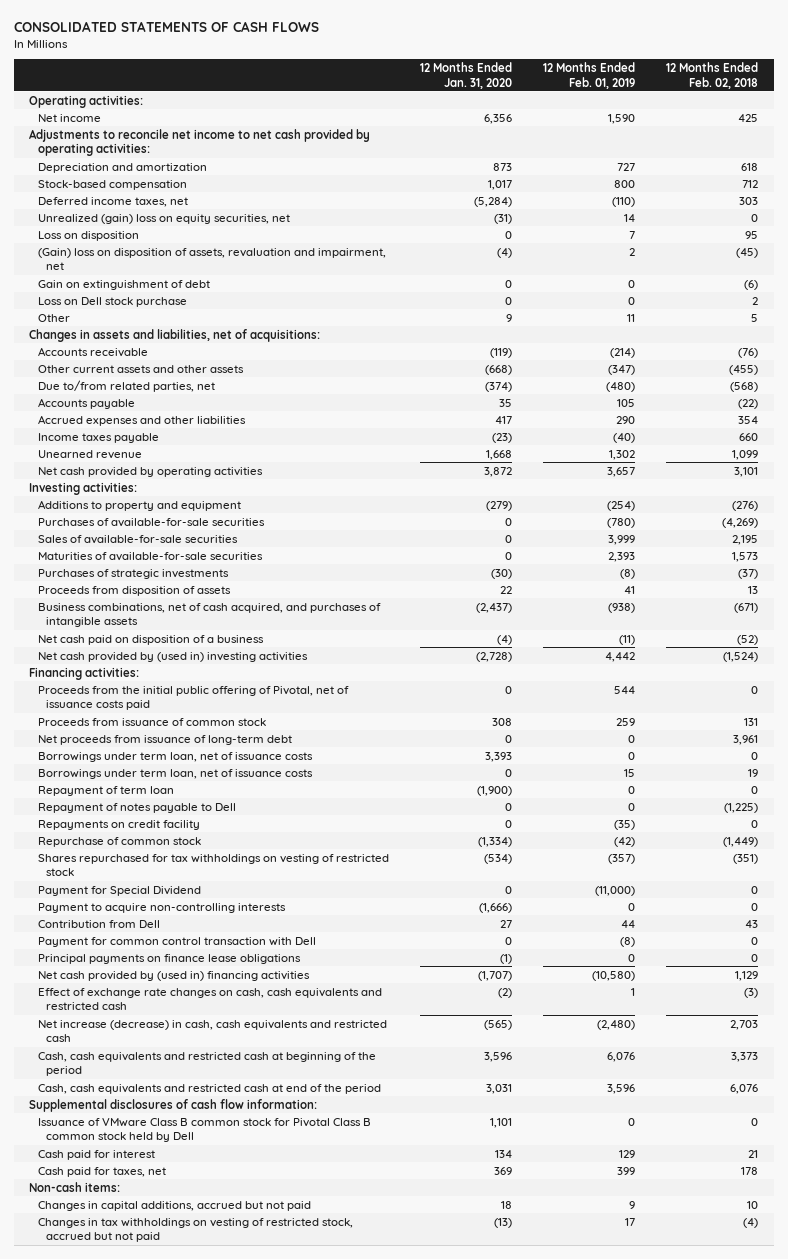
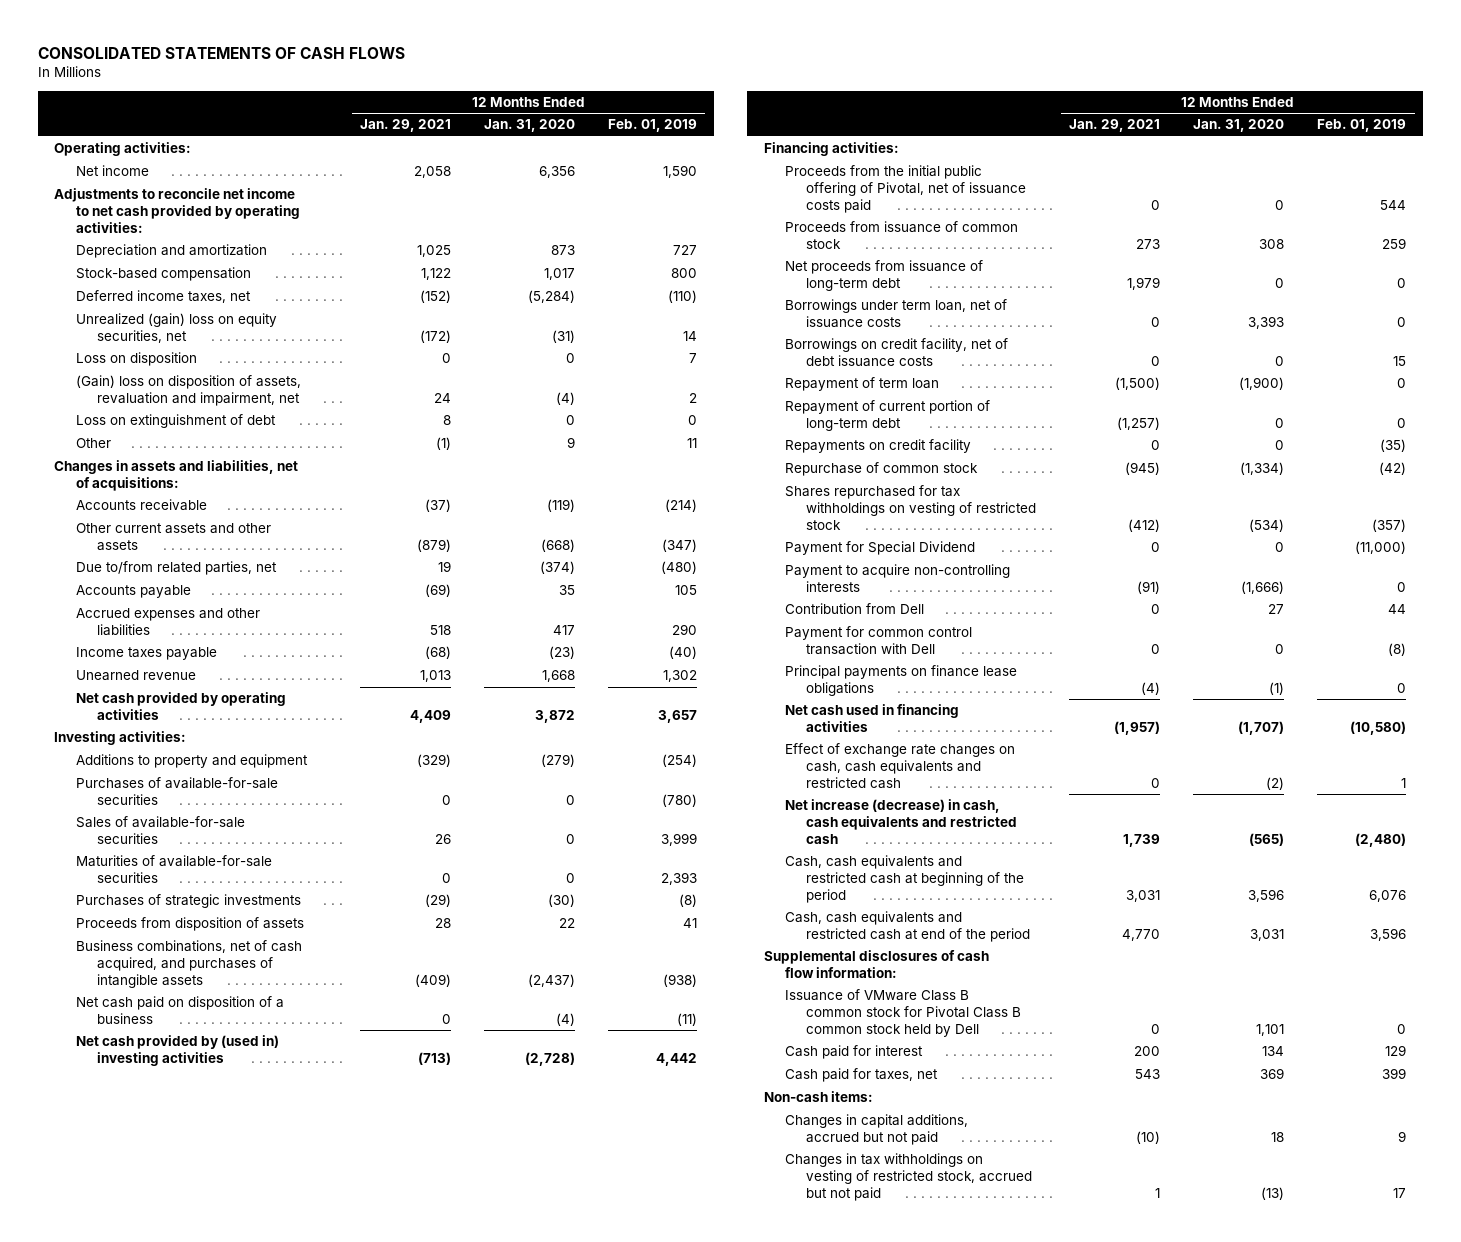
[666,62,759,89] 12 Months Ended Feb. 02, 2018 -> none
none -> [359,119,451,133] Jan. 29, 2021
[37,296,187,307] Loss on Dell stock purchase -> none
[37,279,210,290] Gain on extinguishment of debt -> [75,414,276,429] Loss on extinguishment of debt
[37,768,313,779] Borrowings under term loan, net of issuance costs -> none
none -> [785,338,1009,368] Borrowings on credit facility, net of debt issuance costs
[37,802,236,813] Repayment of notes payable to Dell -> none
none -> [785,400,991,432] Repayment of current portion of long-term debt
[37,970,310,981] Net cash provided by (used in) financing activities -> [785,704,960,733] Net cash used in financing activities

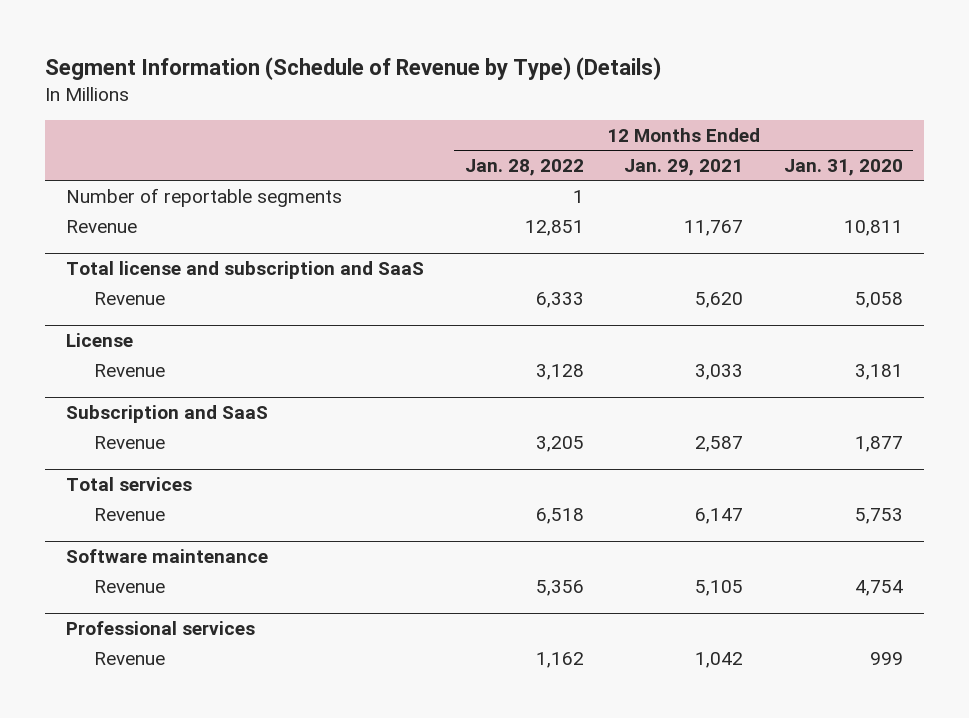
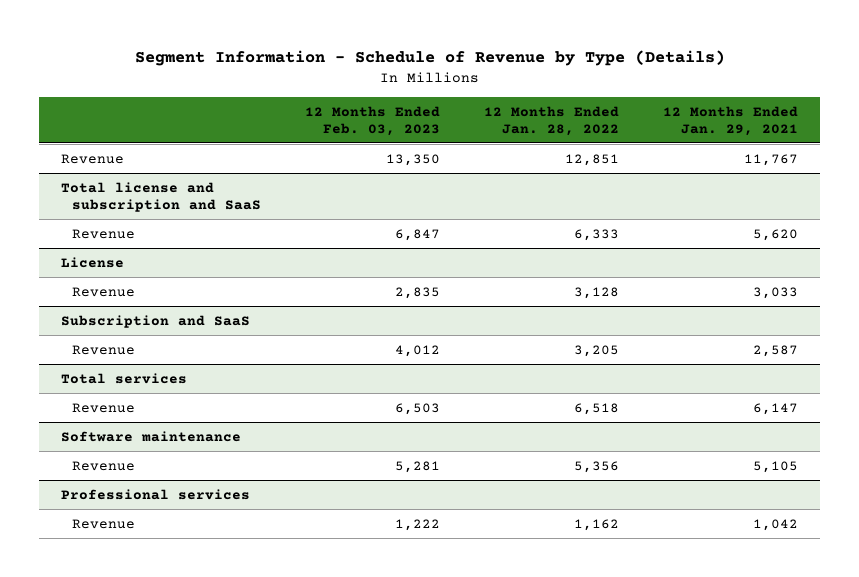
[45,57,662,81] Segment Information (Schedule of Revenue by Type) (Details) -> [134,50,725,67] Segment Information - Schedule of Revenue by Type (Details)
[784,159,904,177] Jan. 31, 2020 -> none
none -> [305,105,441,136] 12 Months Ended Feb. 03, 2023
[65,187,342,207] Number of reportable segments -> none

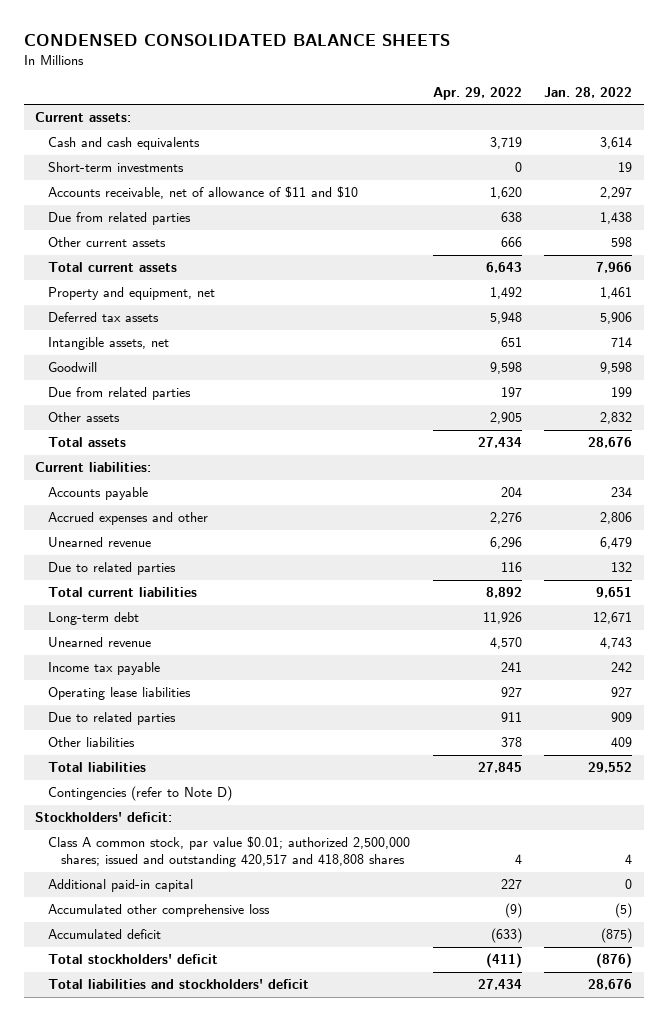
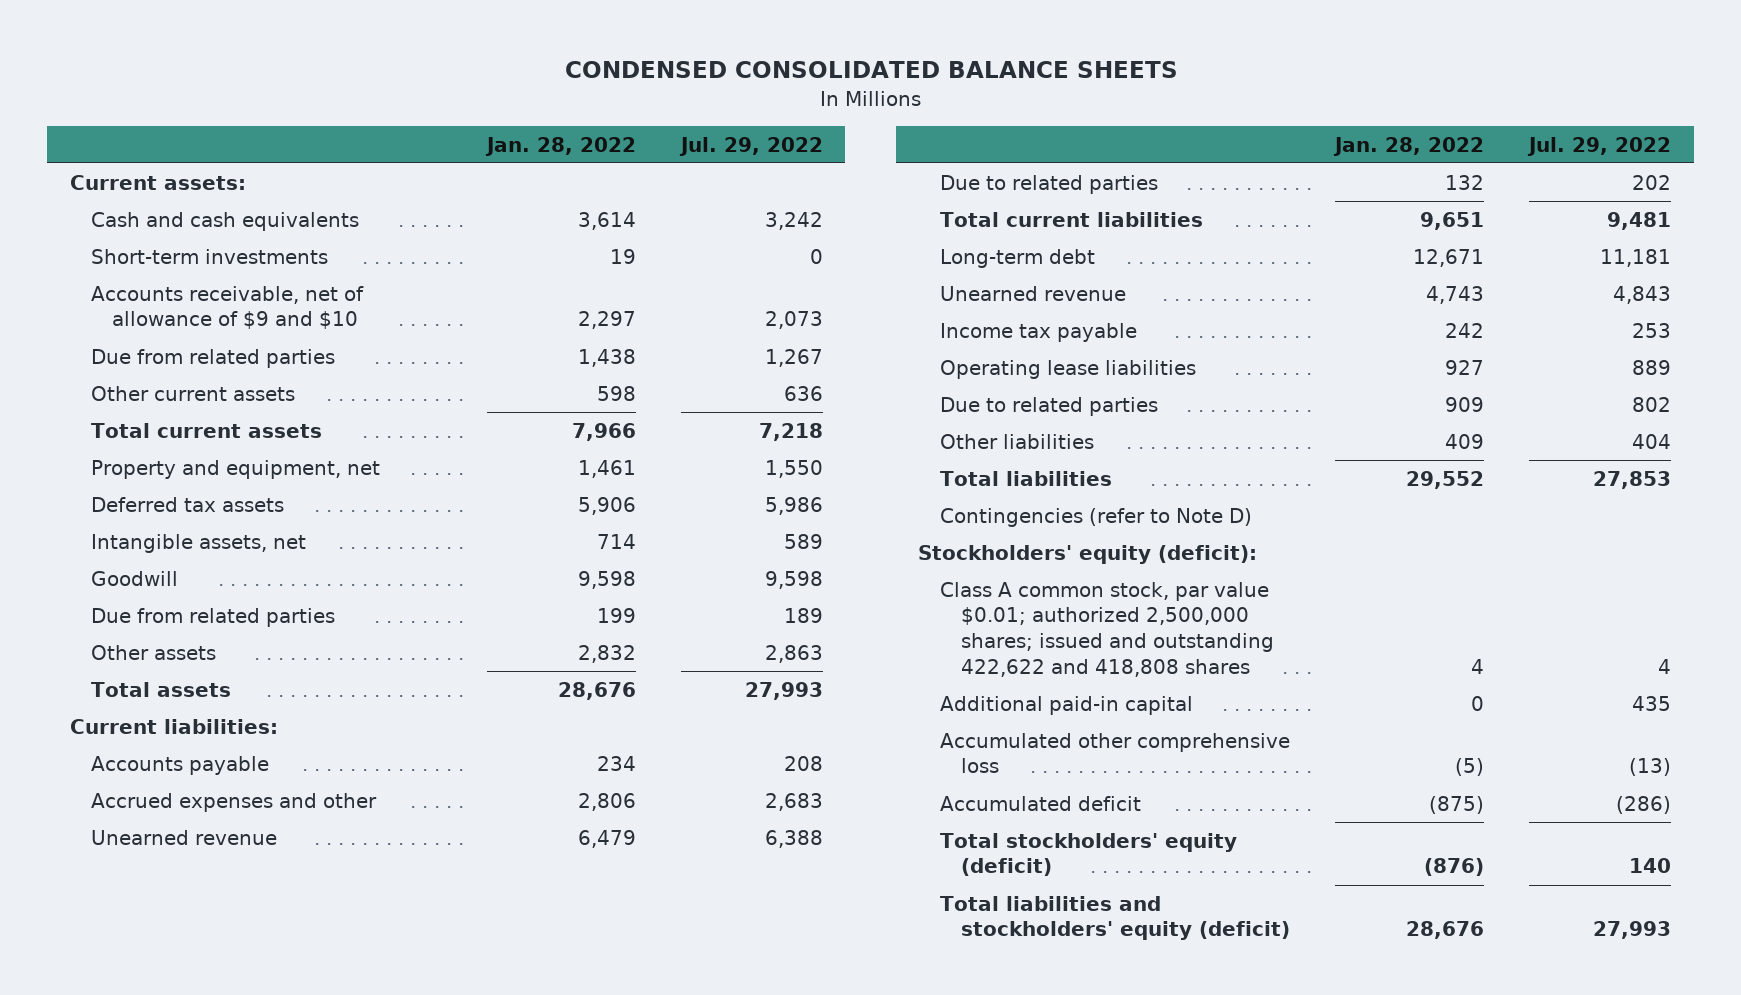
[432,86,522,100] Apr. 29, 2022 -> none
none -> [678,136,823,156] Jul. 29, 2022
[48,186,359,200] Accounts receivable, net of allowance of $11 and $10 -> [91,285,365,330] Accounts receivable, net of allowance of $9 and $10
[35,812,173,823] Stockholders' deficit: -> [918,544,1258,564] Stockholders' equity (deficit):
[48,836,411,868] Class A common stock, par value $0.01; authorized 2,500,000 shares; issued and outstanding 420,517 and 418,808 shares -> [939,581,1274,677] Class A common stock, par value $0.01; authorized 2,500,000 shares; issued and outstanding 422,622 and 418,808 shares
[48,954,219,965] Total stockholders' deficit -> [939,832,1237,877] Total stockholders' equity (deficit)
[48,979,310,990] Total liabilities and stockholders' deficit -> [939,895,1290,941] Total liabilities and stockholders' equity (deficit)

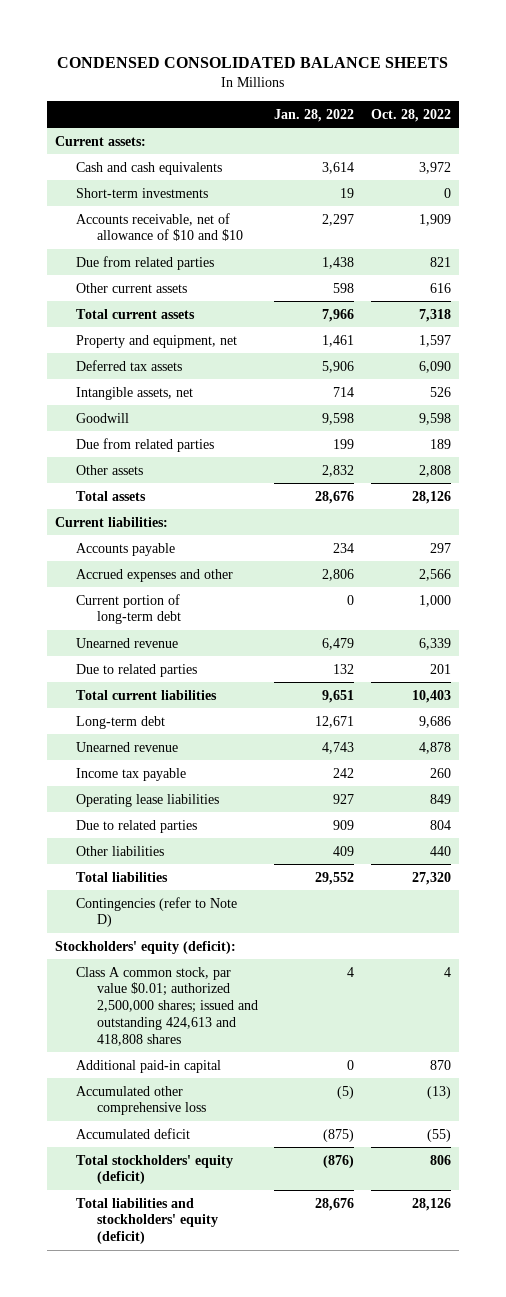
[678,136,823,156] Jul. 29, 2022 -> none
none -> [371,108,452,122] Oct. 28, 2022
[91,285,365,330] Accounts receivable, net of allowance of $9 and $10 -> [75,212,243,242] Accounts receivable, net of allowance of $10 and $10
none -> [75,593,181,625] Current portion of long-term debt
[939,581,1274,677] Class A common stock, par value $0.01; authorized 2,500,000 shares; issued and outstanding 422,622 and 418,808 shares -> [75,966,258,1046] Class A common stock, par value $0.01; authorized 2,500,000 shares; issued and outstanding 424,613 and 418,808 shares

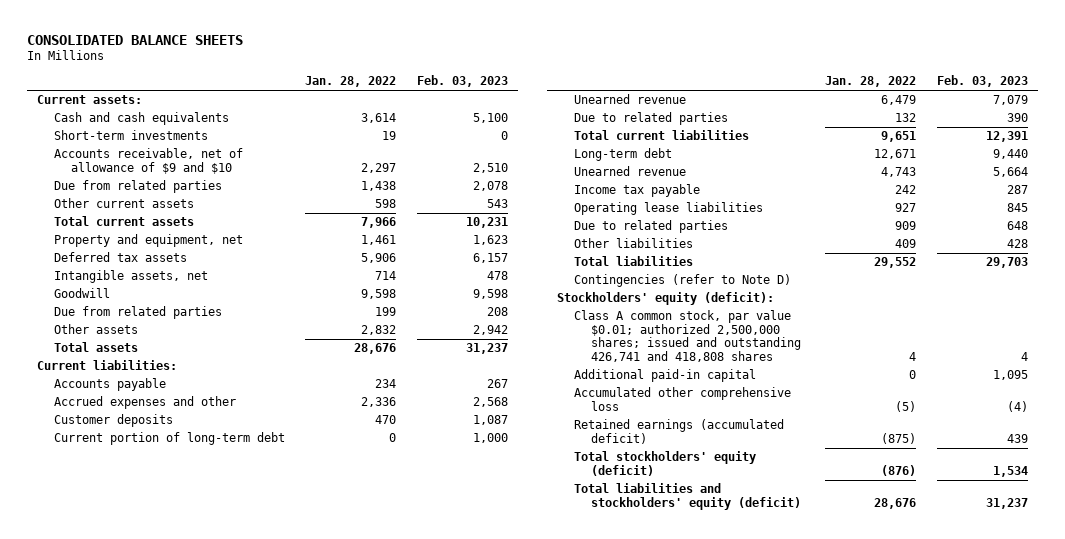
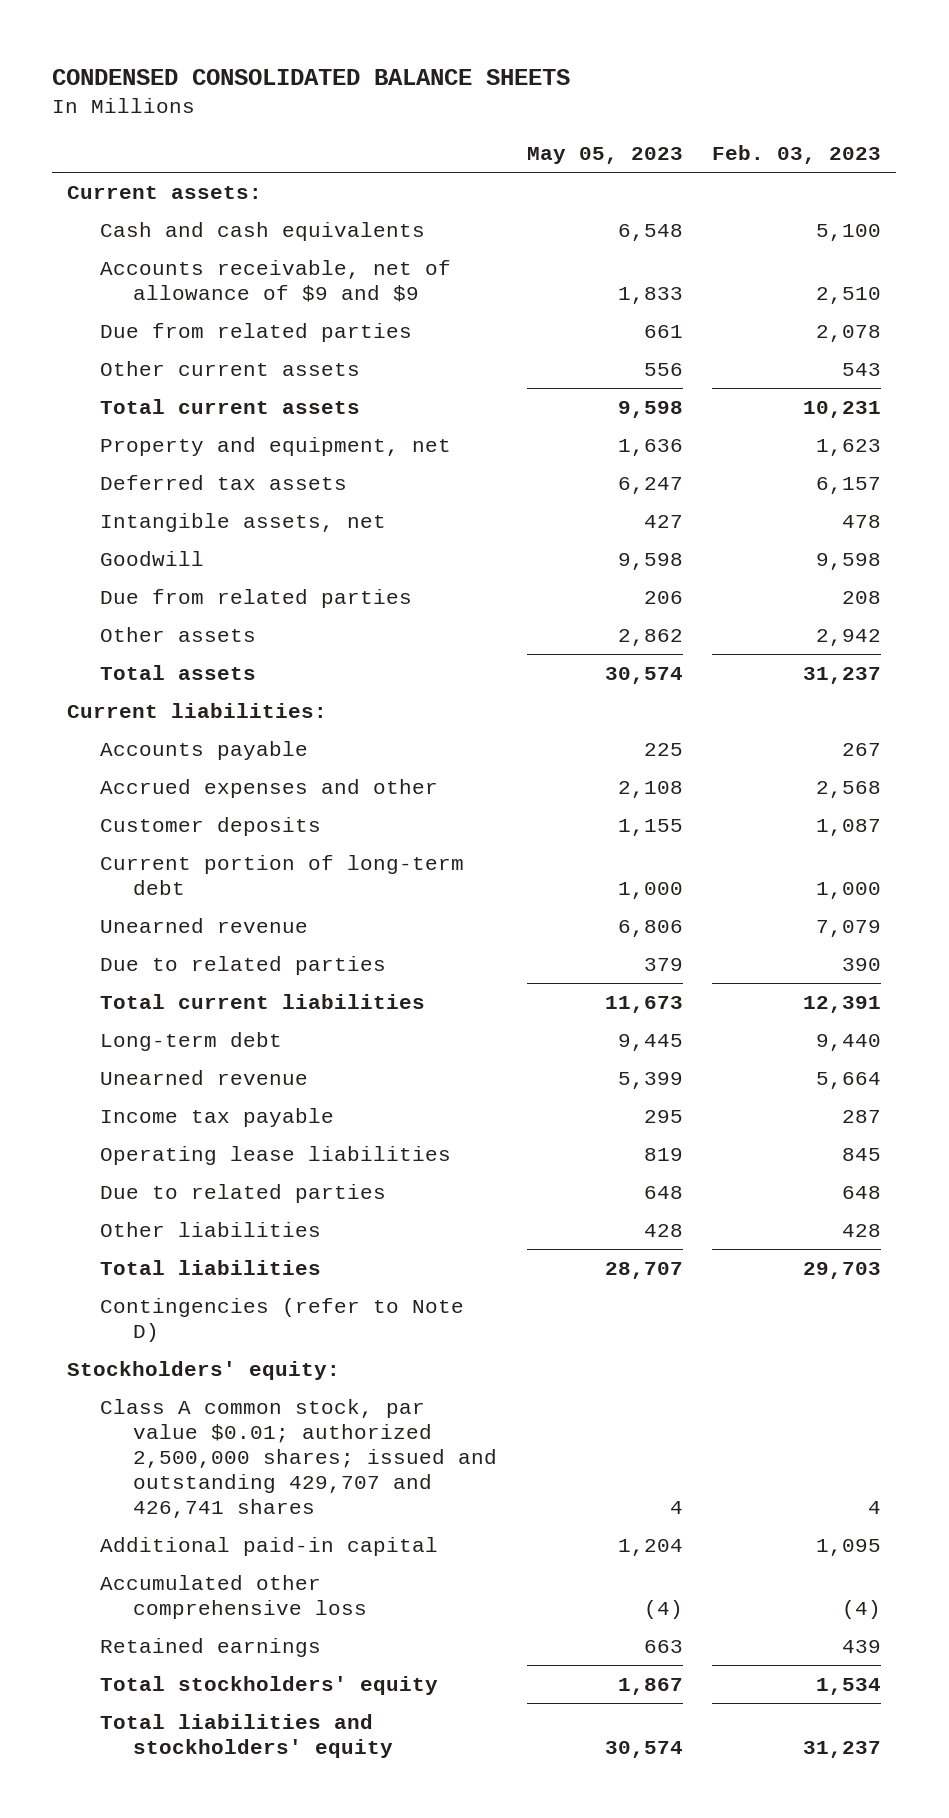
[26,34,243,45] CONSOLIDATED BALANCE SHEETS -> [52,68,571,85] CONDENSED CONSOLIDATED BALANCE SHEETS
[305,76,397,88] Jan. 28, 2022 -> none
none -> [526,147,683,165] May 05, 2023
[54,130,209,141] Short-term investments -> none
[54,148,244,174] Accounts receivable, net of allowance of $9 and $10 -> [100,260,452,302] Accounts receivable, net of allowance of $9 and $9
[556,292,774,306] Stockholders' equity (deficit): -> [67,1361,341,1381] Stockholders' equity:
[574,310,802,362] Class A common stock, par value $0.01; authorized 2,500,000 shares; issued and outstanding 426,741 and 418,808 shares -> [100,1399,498,1518] Class A common stock, par value $0.01; authorized 2,500,000 shares; issued and outstanding 429,707 and 426,741 shares
[574,419,785,444] Retained earnings (accumulated deficit) -> [100,1638,322,1658] Retained earnings
[574,451,757,476] Total stockholders' equity (deficit) -> [100,1676,439,1696] Total stockholders' equity
[574,483,802,510] Total liabilities and stockholders' equity (deficit) -> [100,1714,394,1758] Total liabilities and stockholders' equity

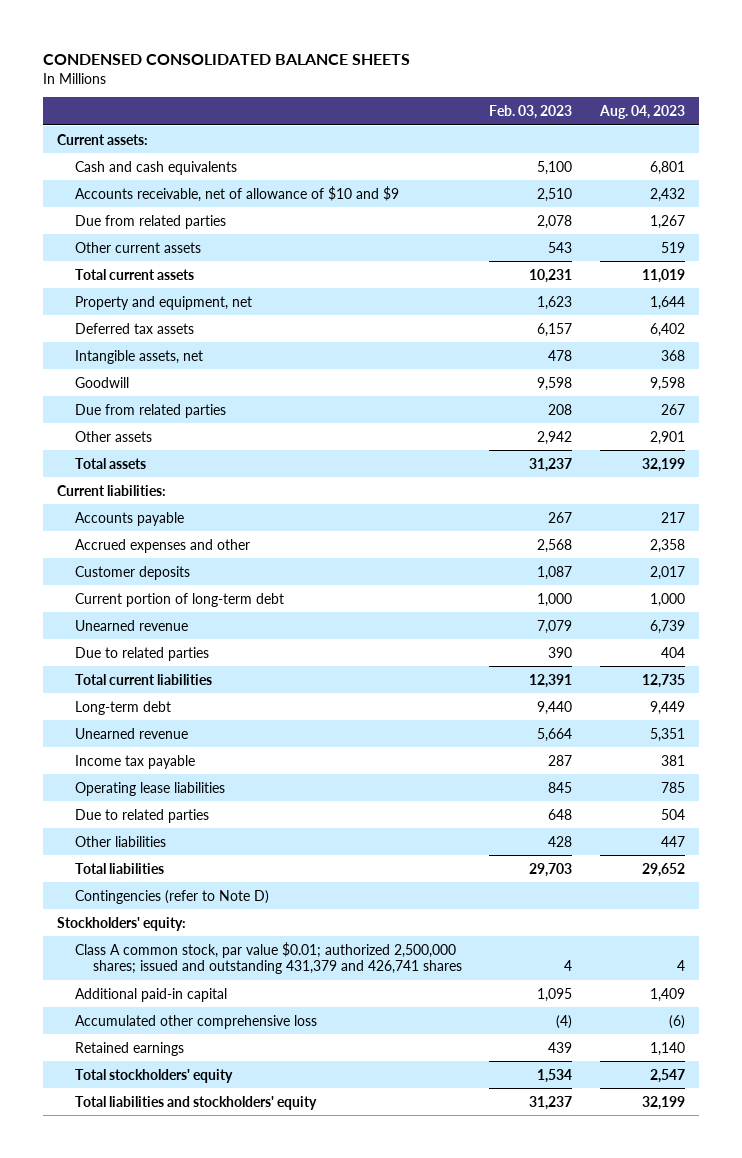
[526,147,683,165] May 05, 2023 -> none
none -> [598,104,685,119] Aug. 04, 2023
[100,260,452,302] Accounts receivable, net of allowance of $9 and $9 -> [74,185,399,202] Accounts receivable, net of allowance of $10 and $9
[100,1399,498,1518] Class A common stock, par value $0.01; authorized 2,500,000 shares; issued and outstanding 429,707 and 426,741 shares -> [74,941,462,975] Class A common stock, par value $0.01; authorized 2,500,000 shares; issued and outstanding 431,379 and 426,741 shares

